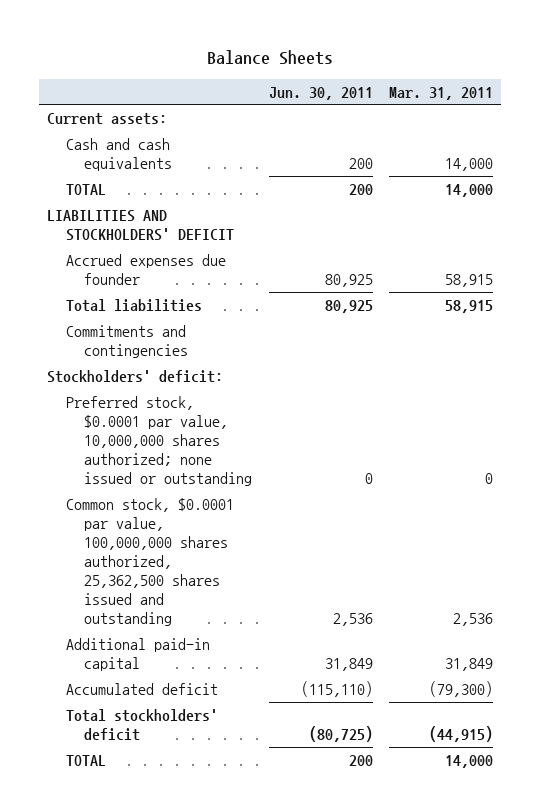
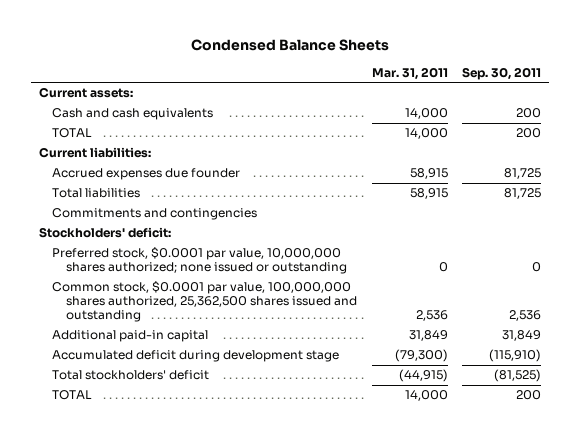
[206,49,333,65] Balance Sheets -> [191,39,390,52] Condensed Balance Sheets
[268,86,373,100] Jun. 30, 2011 -> none
none -> [462,66,542,80] Sep. 30, 2011
[46,209,234,241] LIABILITIES AND STOCKHOLDERS' DEFICIT -> none
none -> [38,147,151,159] Current liabilities:
[65,682,218,695] Accumulated deficit -> [52,350,340,363] Accumulated deficit during development stage

